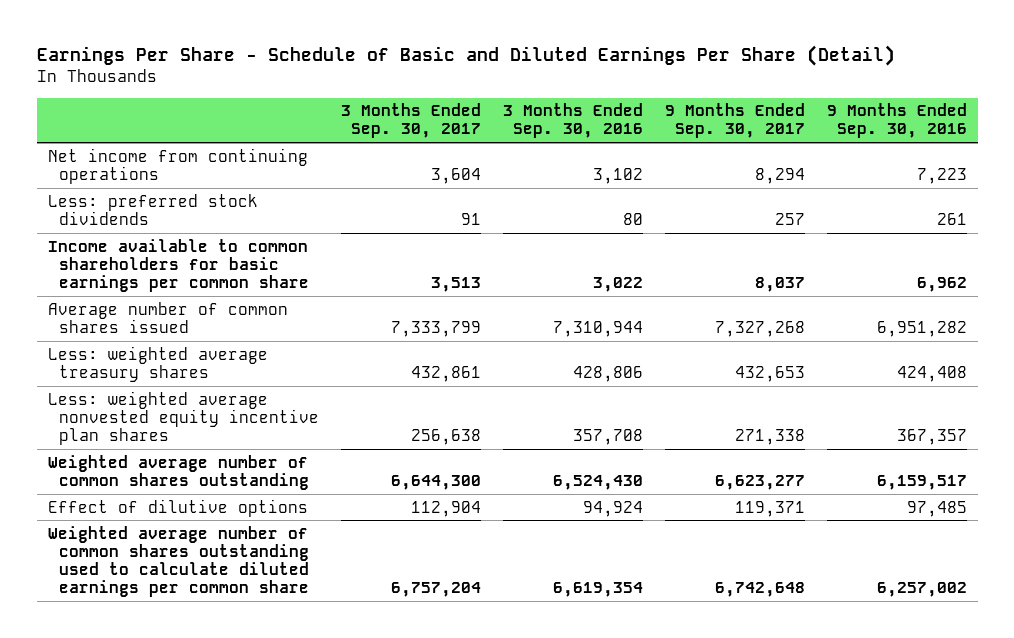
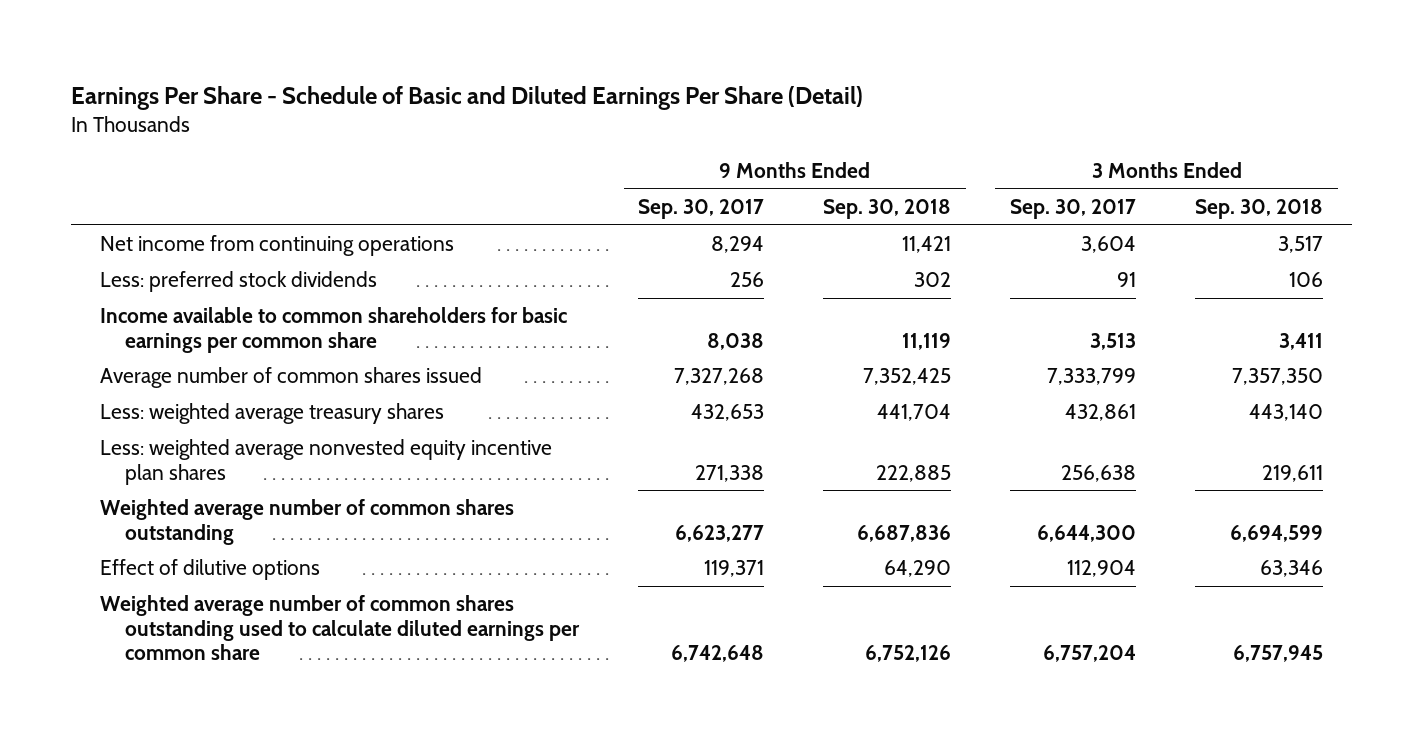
[502,103,643,139] 3 Months Ended Sep. 30, 2016 -> none
[826,103,967,139] 9 Months Ended Sep. 30, 2016 -> none
none -> [823,199,952,220] Sep. 30, 2018
none -> [1195,199,1324,220] Sep. 30, 2018
[774,212,805,225] 257 -> [730,272,765,288] 256
[754,277,805,293] 8,037 -> [707,332,765,350] 8,038

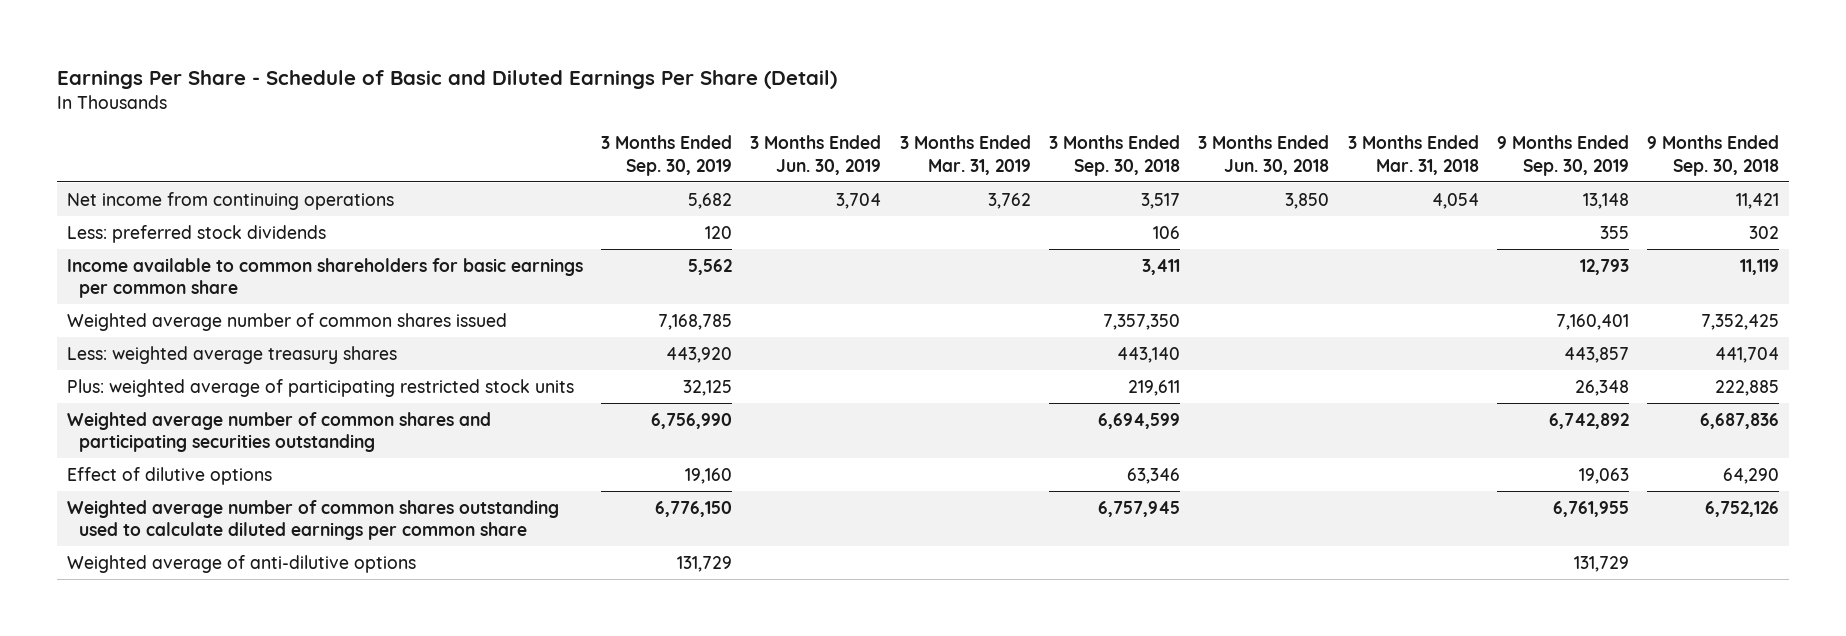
[638,199,765,220] Sep. 30, 2017 -> none
[1010,199,1137,220] Sep. 30, 2017 -> none
none -> [600,135,732,176] 3 Months Ended Sep. 30, 2019
none -> [750,135,882,175] 3 Months Ended Jun. 30, 2019
none -> [899,135,1031,175] 3 Months Ended Mar. 31, 2019
none -> [1198,135,1330,175] 3 Months Ended Jun. 30, 2018
none -> [1347,135,1479,175] 3 Months Ended Mar. 31, 2018
none -> [1497,135,1630,176] 9 Months Ended Sep. 30, 2019
[100,367,483,389] Average number of common shares issued -> [66,312,507,331] Weighted average number of common shares issued
[100,439,553,485] Less: weighted average nonvested equity incentive plan shares -> [66,378,574,397] Plus: weighted average of participating restricted stock units
[100,499,515,545] Weighted average number of common shares outstanding -> [66,411,491,453] Weighted average number of common shares and participating securities outstanding
none -> [66,554,416,573] Weighted average of anti-dilutive options

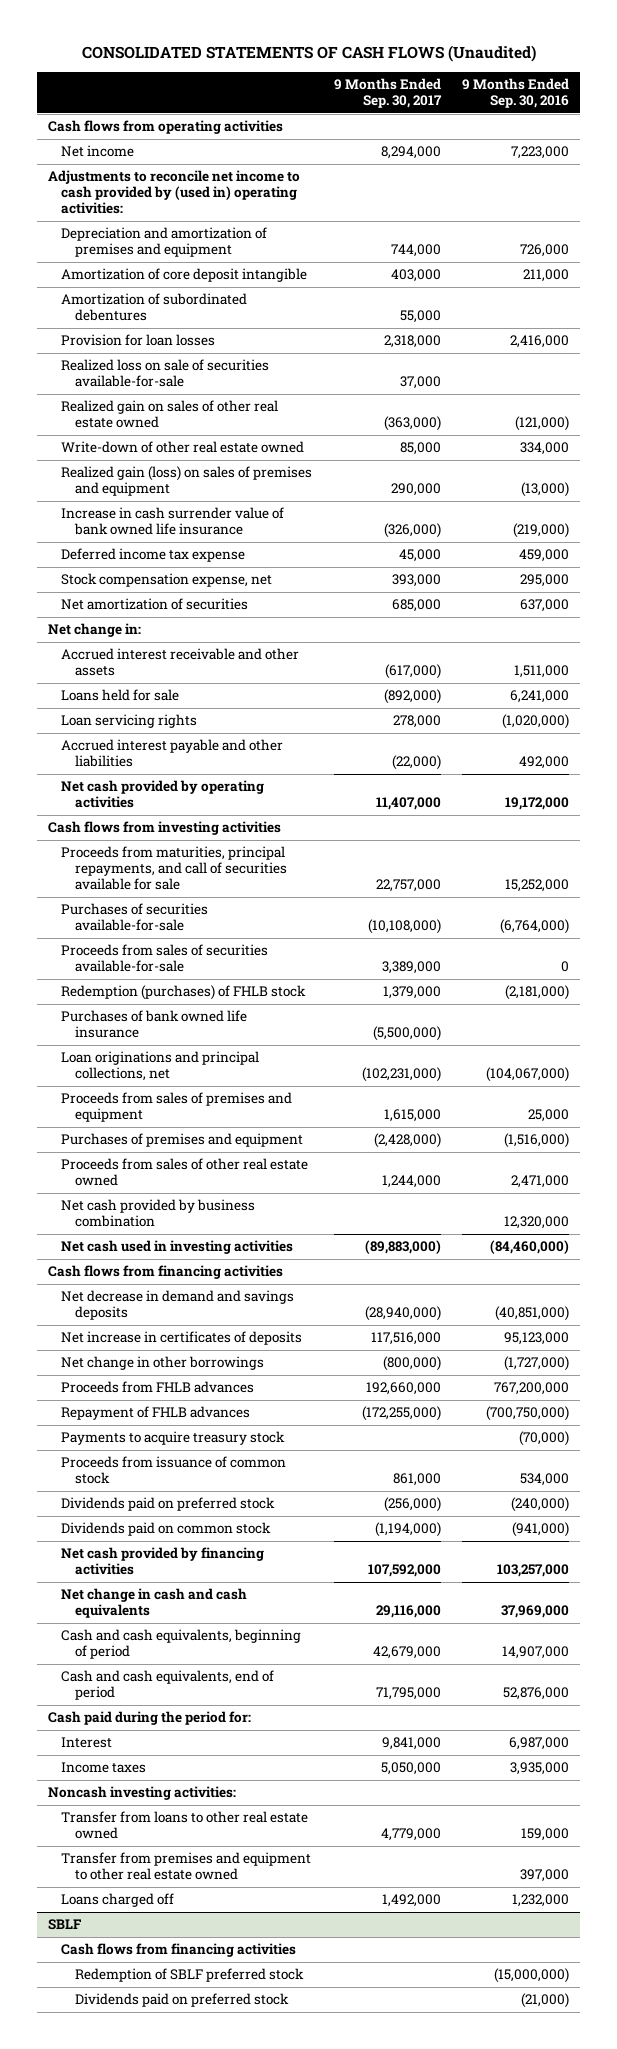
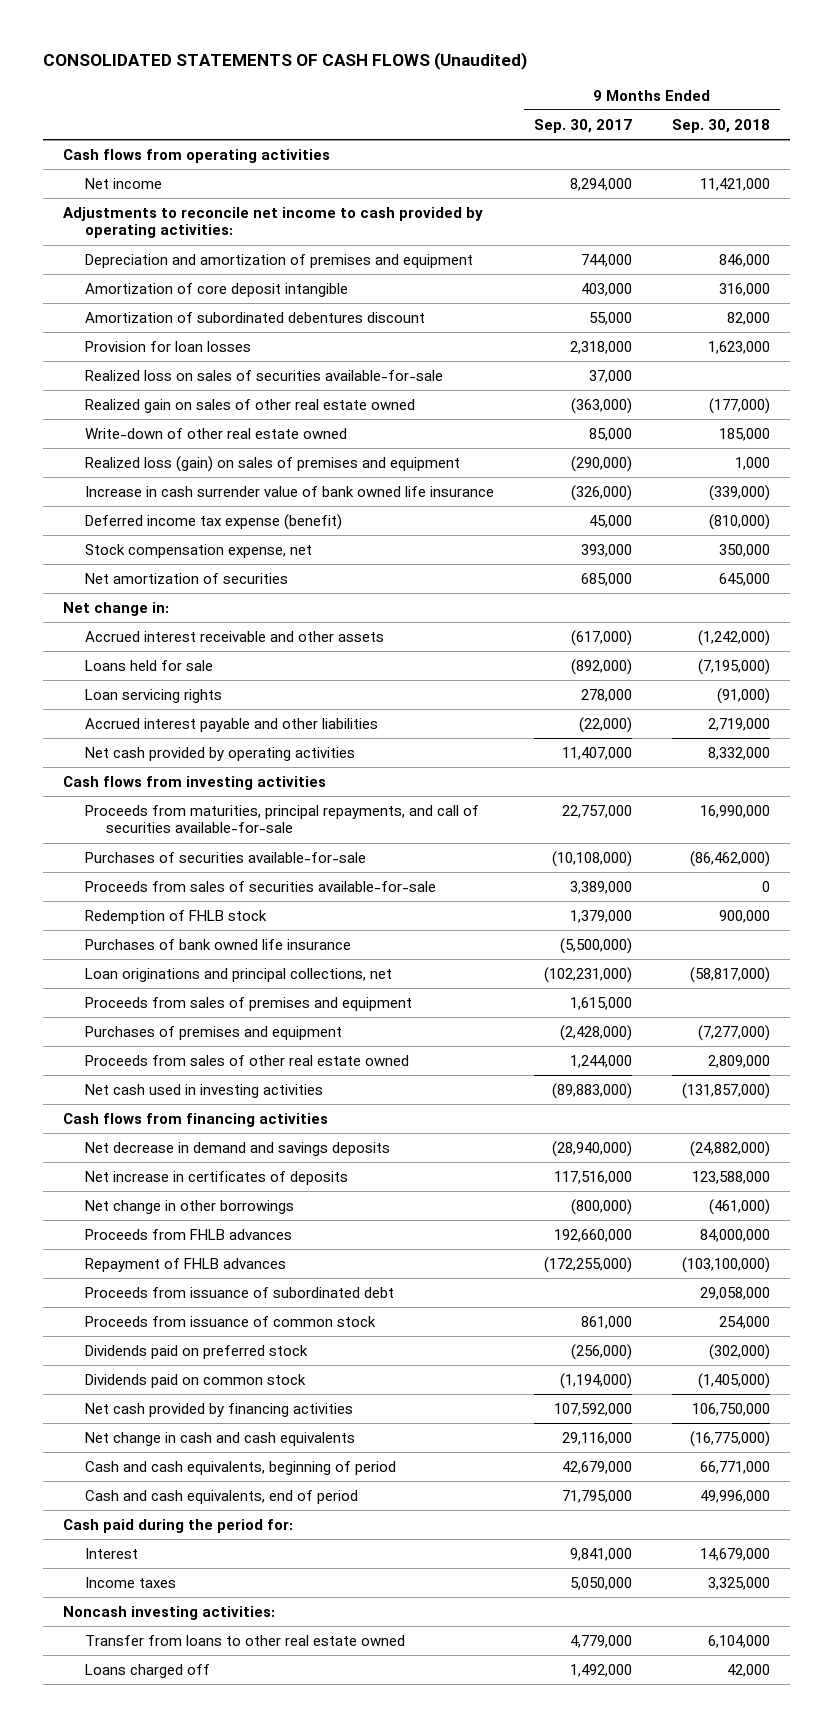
[462,78,570,109] 9 Months Ended Sep. 30, 2016 -> none
none -> [672,118,771,133] Sep. 30, 2018
[47,170,300,215] Adjustments to reconcile net income to cash provided by (used in) operating activities: -> [63,206,484,239] Adjustments to reconcile net income to cash provided by operating activities:
[61,293,248,322] Amortization of subordinated debentures -> [84,311,425,323] Amortization of subordinated debentures discount
[61,359,270,388] Realized loss on sale of securities available-for-sale -> [84,369,443,381] Realized loss on sales of securities available-for-sale
[61,466,313,497] Realized gain (loss) on sales of premises and equipment -> [84,455,460,472] Realized loss (gain) on sales of premises and equipment
[390,483,441,497] 290,000 -> [570,455,632,472] (290,000)
[61,548,246,563] Deferred income tax expense -> [84,513,342,530] Deferred income tax expense (benefit)
[61,846,287,891] Proceeds from maturities, principal repayments, and call of securities available for sale -> [84,804,479,834] Proceeds from maturities, principal repayments, and call of securities available-for-sale
[61,985,307,1001] Redemption (purchases) of FHLB stock -> [84,909,267,924] Redemption of FHLB stock
[61,1199,256,1228] Net cash provided by business combination -> none
[61,1431,286,1446] Payments to acquire treasury stock -> none
none -> [84,1286,394,1298] Proceeds from issuance of subordinated debt
[61,1852,312,1881] Transfer from premises and equipment to other real estate owned -> none
[47,1919,81,1931] SBLF -> none
[61,1943,297,1958] Cash flows from financing activities -> none
[74,1968,304,1983] Redemption of SBLF preferred stock -> none
[74,1993,289,2008] Dividends paid on preferred stock -> none

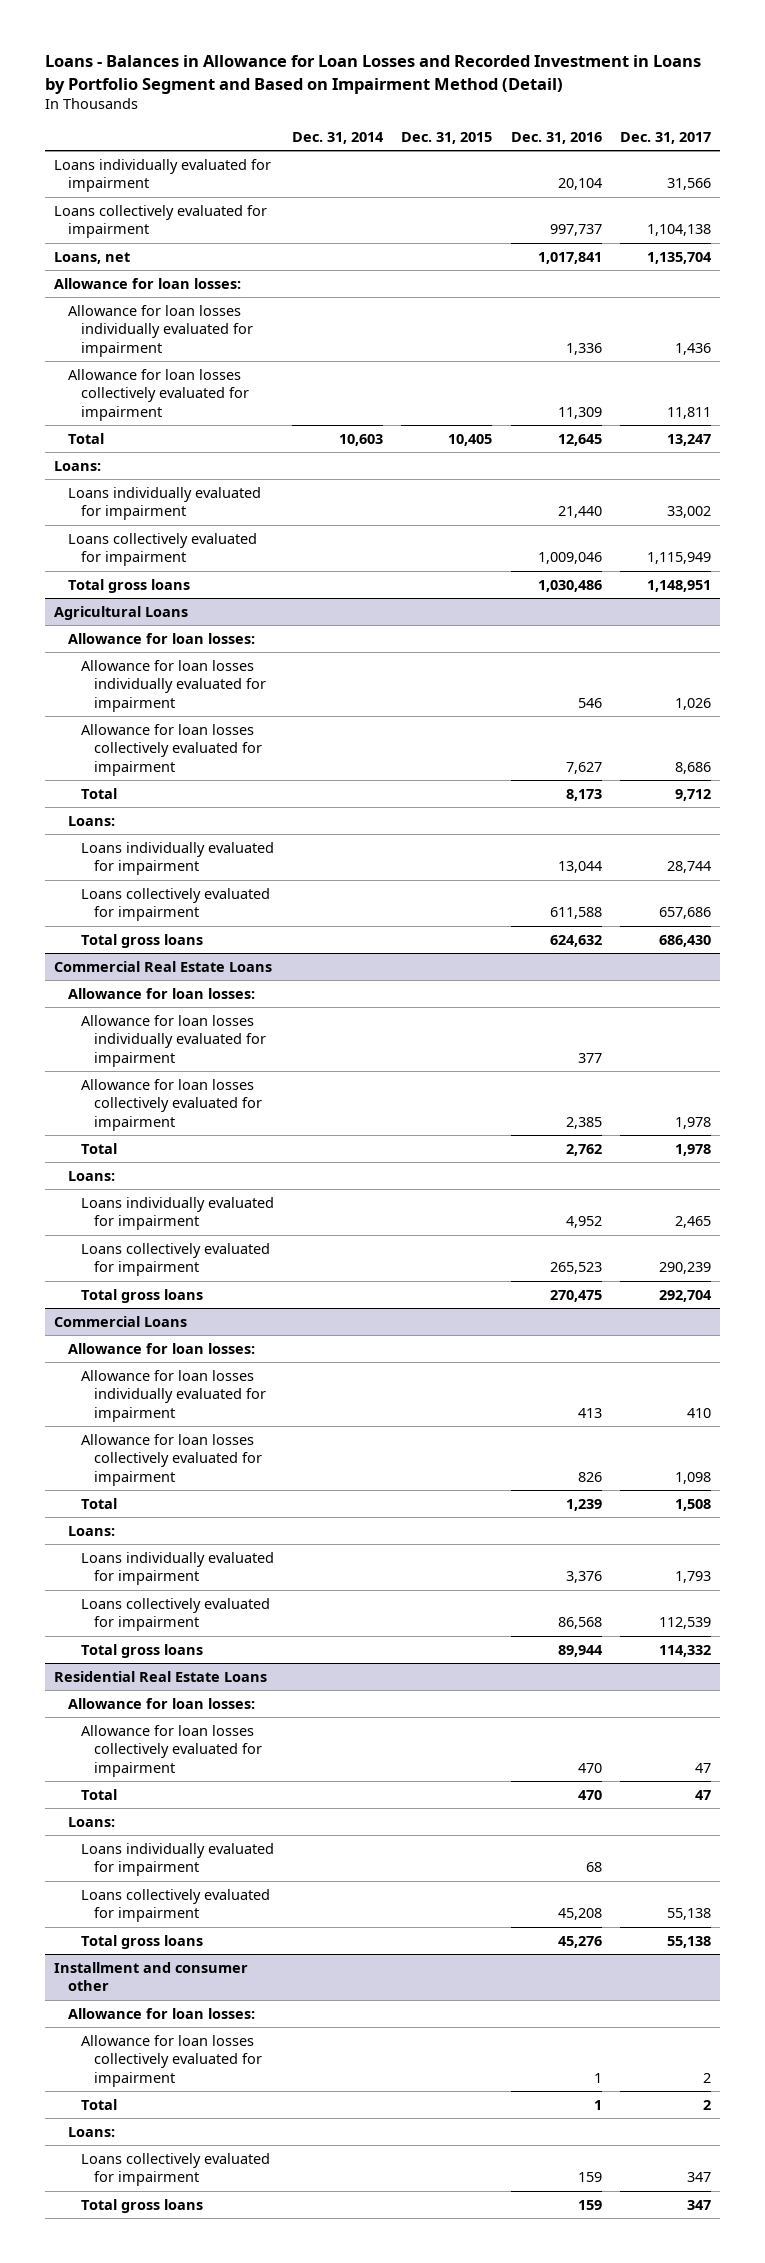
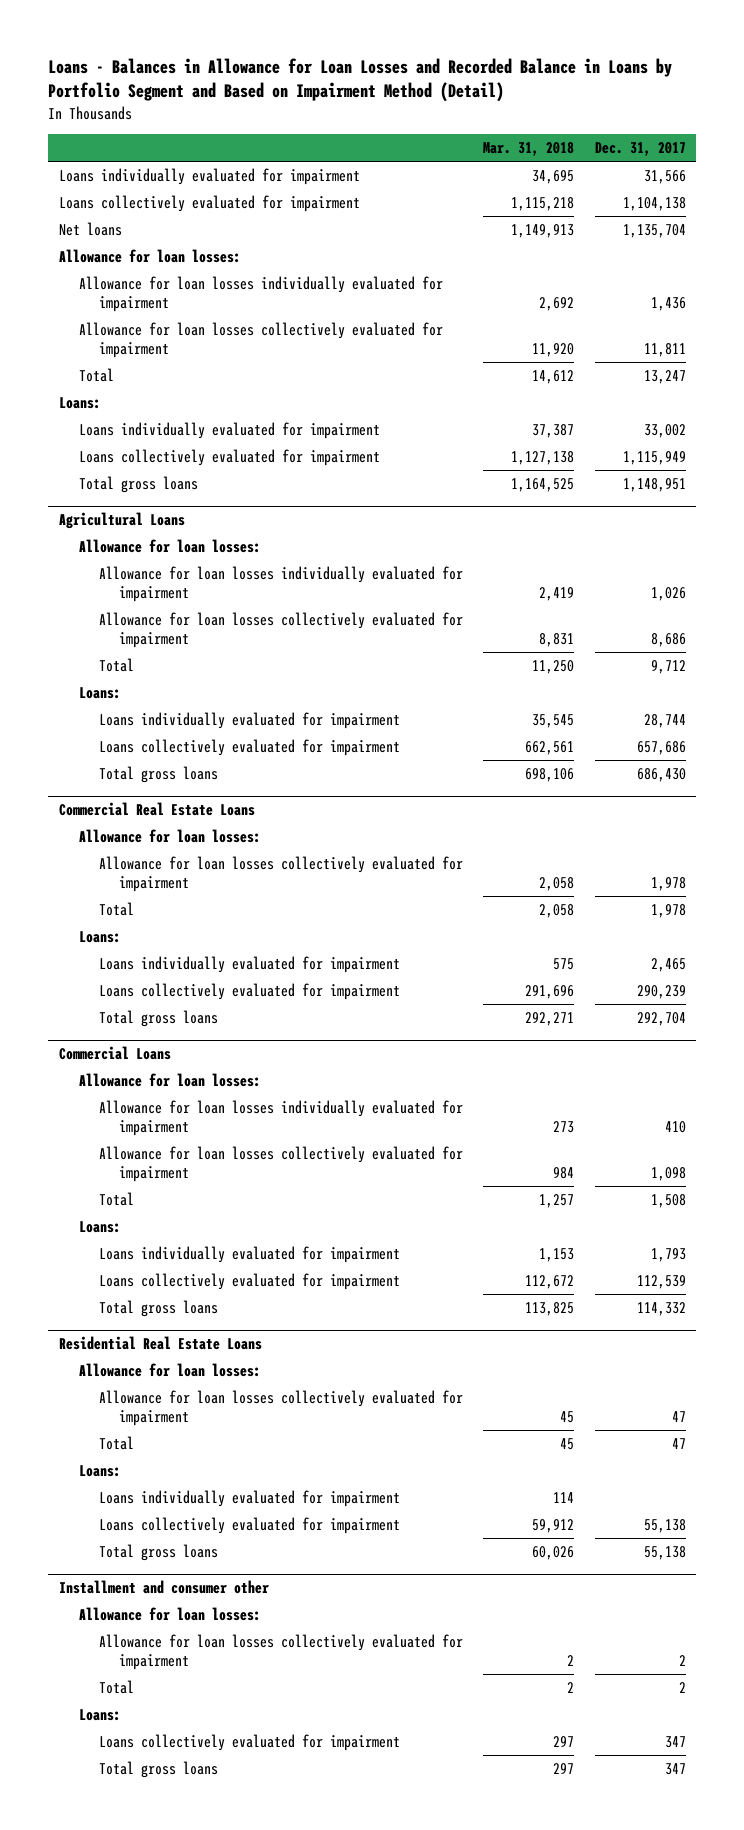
[45,55,702,94] Loans - Balances in Allowance for Loan Losses and Recorded Investment in Loans by Portfolio Segment and Based on Impairment Method (Detail) -> [48,57,673,103] Loans - Balances in Allowance for Loan Losses and Recorded Balance in Loans by Portfolio Segment and Based on Impairment Method (Detail)
[292,131,385,144] Dec. 31, 2014 -> none
[401,131,493,144] Dec. 31, 2015 -> none
[510,131,602,144] Dec. 31, 2016 -> none
none -> [483,142,575,157] Mar. 31, 2018
[54,251,131,264] Loans, net -> [58,221,122,236] Net loans
[80,1014,266,1067] Allowance for loan losses individually evaluated for impairment -> none

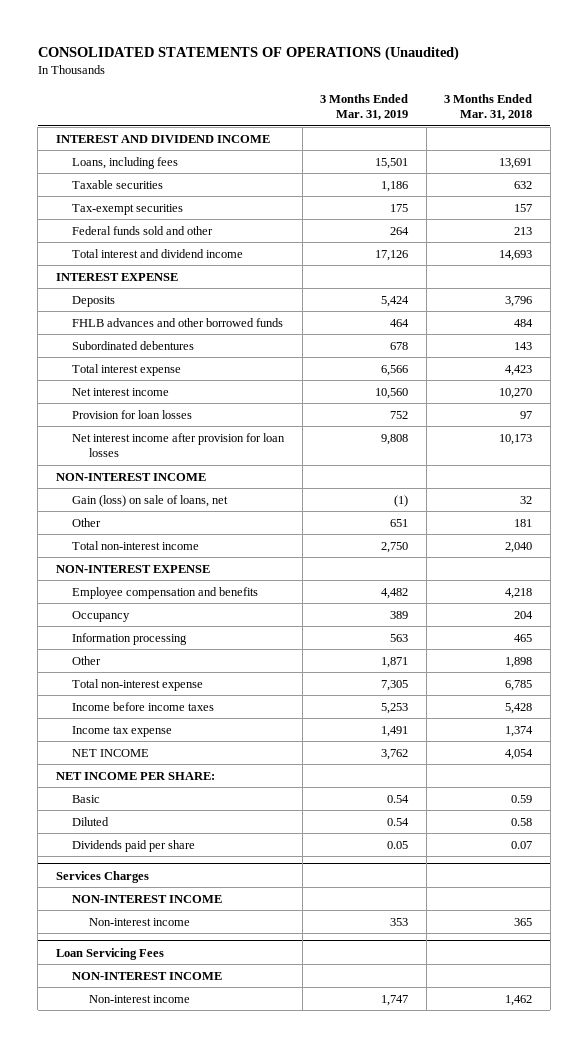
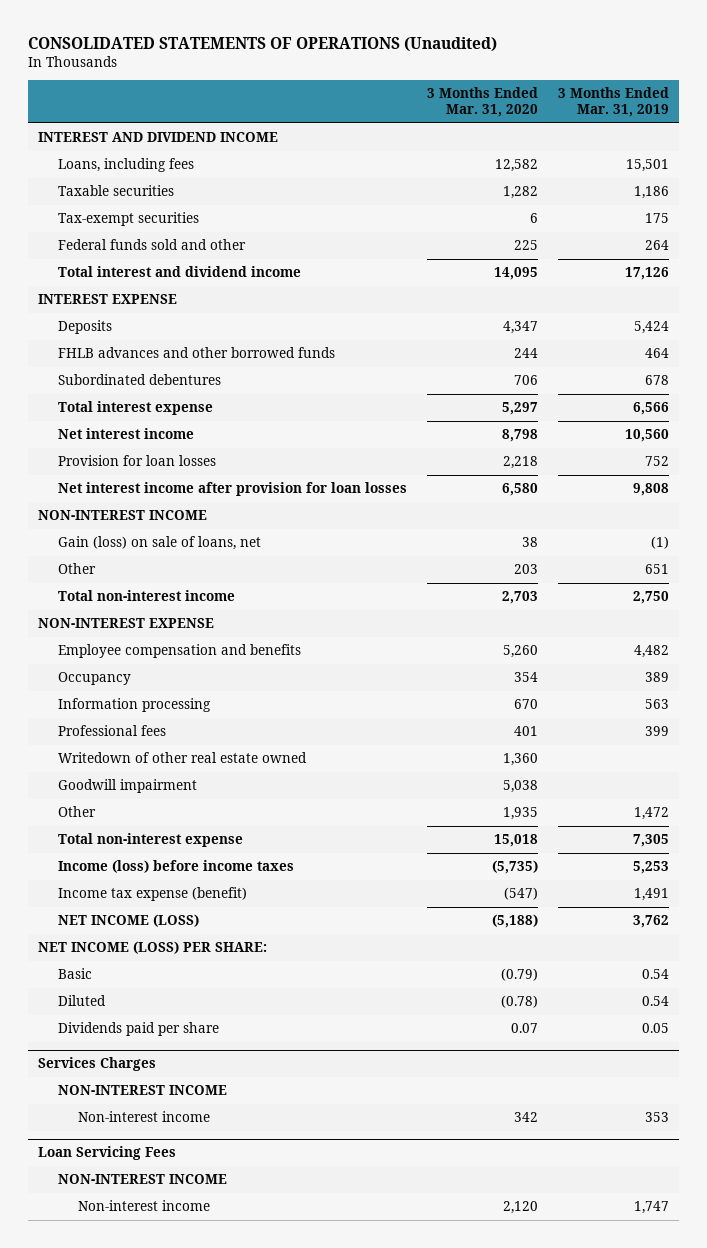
[444,93,533,121] 3 Months Ended Mar. 31, 2018 -> none
none -> [426,87,538,118] 3 Months Ended Mar. 31, 2020
none -> [58,725,167,737] Professional fees
none -> [58,752,308,764] Writedown of other real estate owned
none -> [58,779,198,794] Goodwill impairment
[381,656,409,668] 1,871 -> [633,807,669,821] 1,472
[72,701,215,711] Income before income taxes -> [58,860,295,874] Income (loss) before income taxes
[72,725,173,737] Income tax expense -> [58,887,248,902] Income tax expense (benefit)
[72,748,150,757] NET INCOME -> [58,914,200,928] NET INCOME (LOSS)
[55,771,215,780] NET INCOME PER SHARE: -> [38,941,268,955] NET INCOME (LOSS) PER SHARE:

